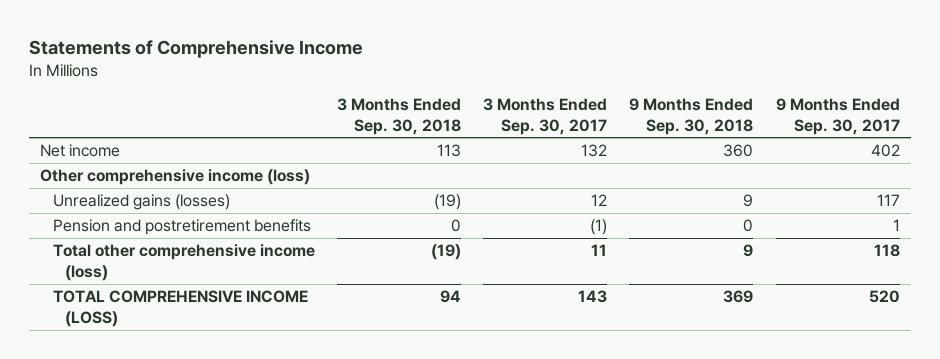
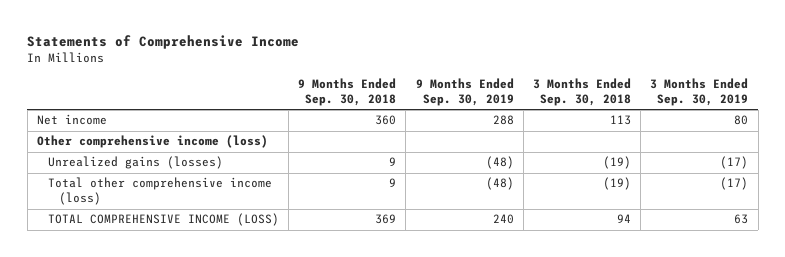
[483,98,608,135] 3 Months Ended Sep. 30, 2017 -> none
[775,98,900,135] 9 Months Ended Sep. 30, 2017 -> none
none -> [415,78,514,107] 9 Months Ended Sep. 30, 2019
none -> [650,78,749,107] 3 Months Ended Sep. 30, 2019
[52,219,311,236] Pension and postretirement benefits -> none

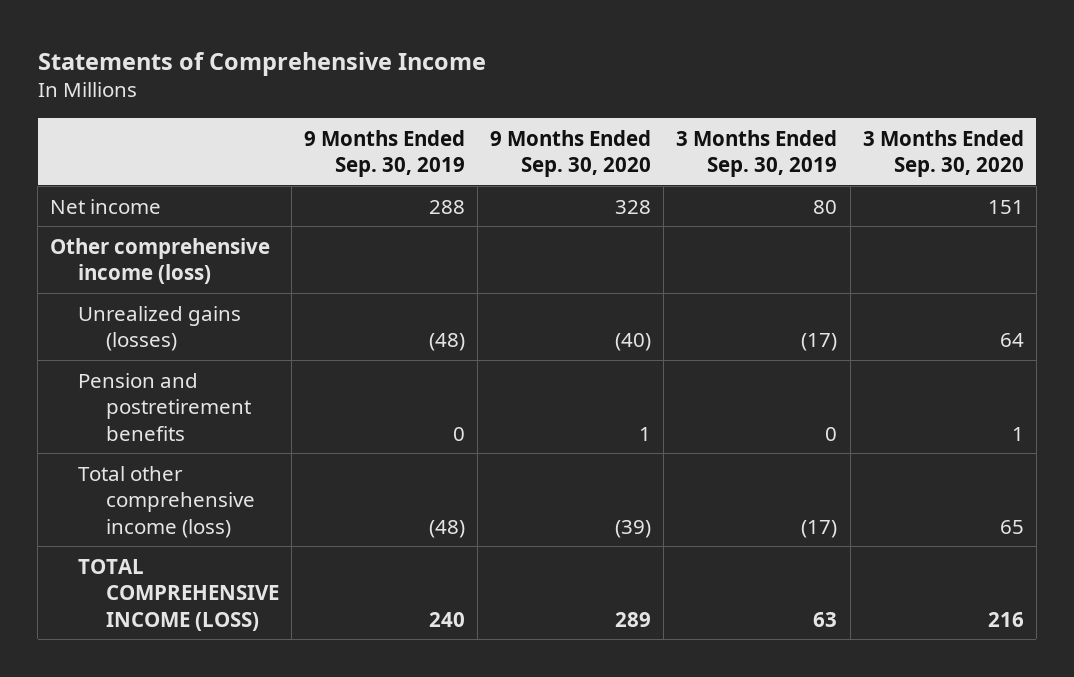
[298,78,397,107] 9 Months Ended Sep. 30, 2018 -> none
[532,78,631,107] 3 Months Ended Sep. 30, 2018 -> none
none -> [490,129,652,178] 9 Months Ended Sep. 30, 2020
none -> [862,129,1024,178] 3 Months Ended Sep. 30, 2020
none -> [77,372,251,441] Pension and postretirement benefits

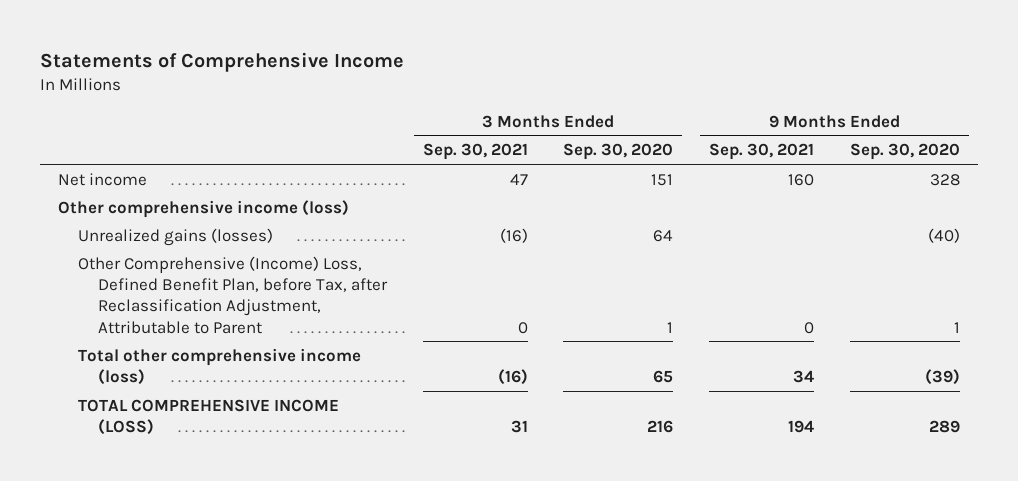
[303,129,465,178] 9 Months Ended Sep. 30, 2019 -> none
[676,129,838,178] 3 Months Ended Sep. 30, 2019 -> none
none -> [422,143,528,161] Sep. 30, 2021
none -> [709,143,815,161] Sep. 30, 2021
[77,372,251,441] Pension and postretirement benefits -> [77,255,388,334] Other Comprehensive (Income) Loss, Defined Benefit Plan, before Tax, after Reclassification Adjustment, Attributable to Parent

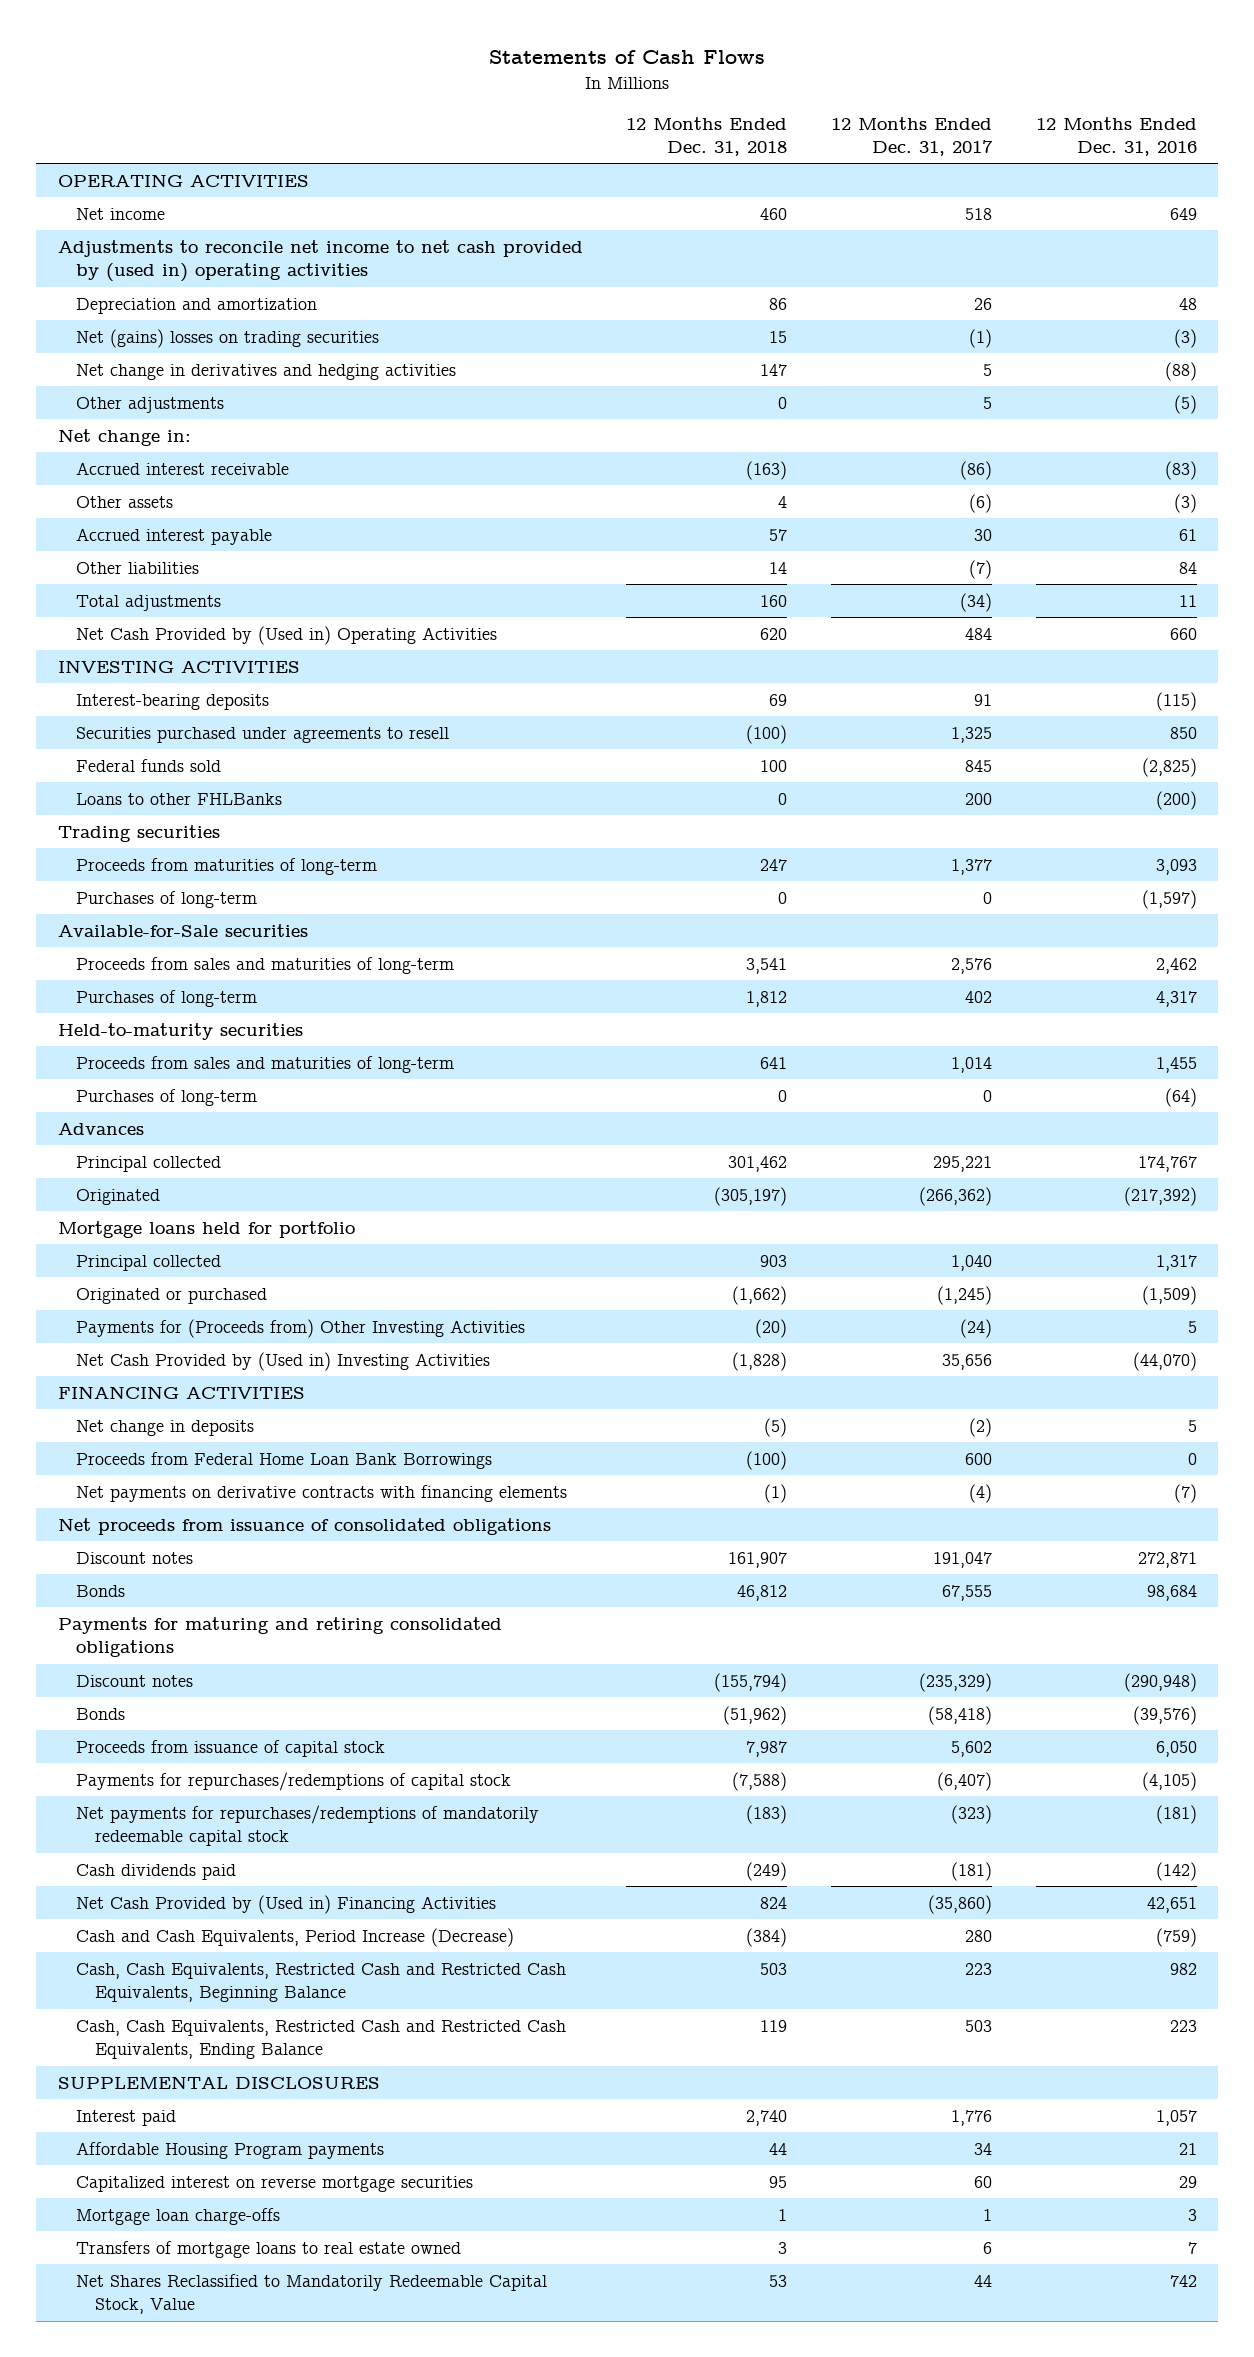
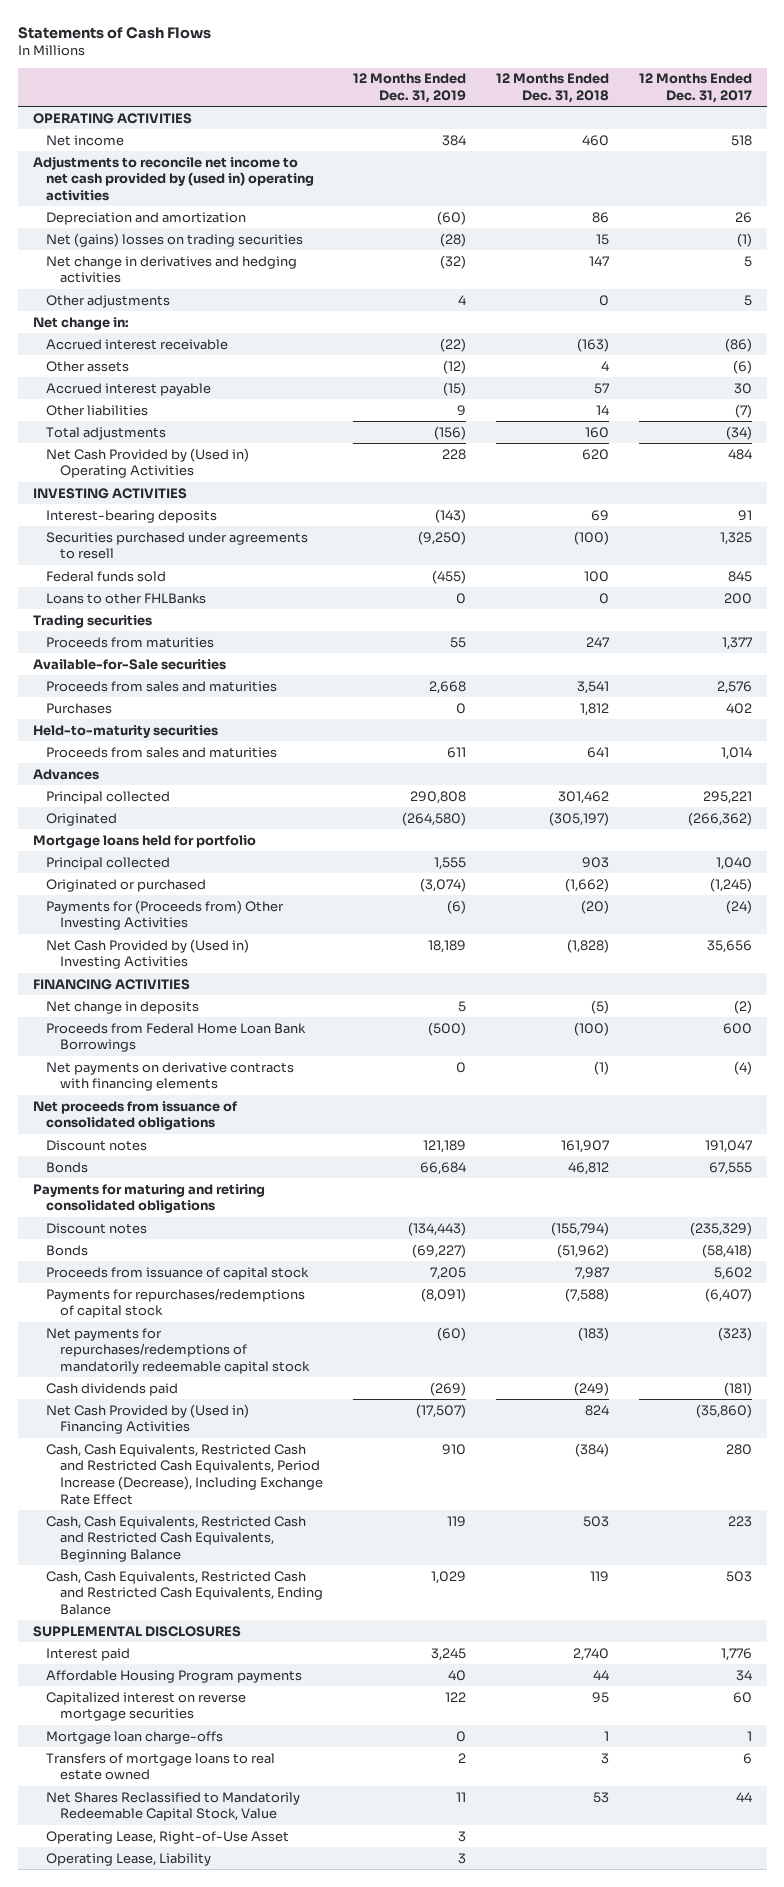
[1035,116,1197,156] 12 Months Ended Dec. 31, 2016 -> none
none -> [352,73,466,104] 12 Months Ended Dec. 31, 2019
[76,890,258,908] Purchases of long-term -> none
[76,857,378,875] Proceeds from maturities of long-term -> [46,636,215,648] Proceeds from maturities
[76,956,455,974] Proceeds from sales and maturities of long-term -> [46,680,278,692] Proceeds from sales and maturities
[76,989,258,1007] Purchases of long-term -> [46,702,113,714] Purchases
[76,1088,258,1106] Purchases of long-term -> none
[76,1055,455,1073] Proceeds from sales and maturities of long-term -> [46,746,278,758] Proceeds from sales and maturities
[76,1927,515,1947] Cash and Cash Equivalents, Period Increase (Decrease) -> [46,1443,323,1505] Cash, Cash Equivalents, Restricted Cash and Restricted Cash Equivalents, Period Increase (Decrease), Including Exchange Rate Effect
none -> [46,1830,290,1844] Operating Lease, Right-of-Use Asset
none -> [46,1852,212,1866] Operating Lease, Liability

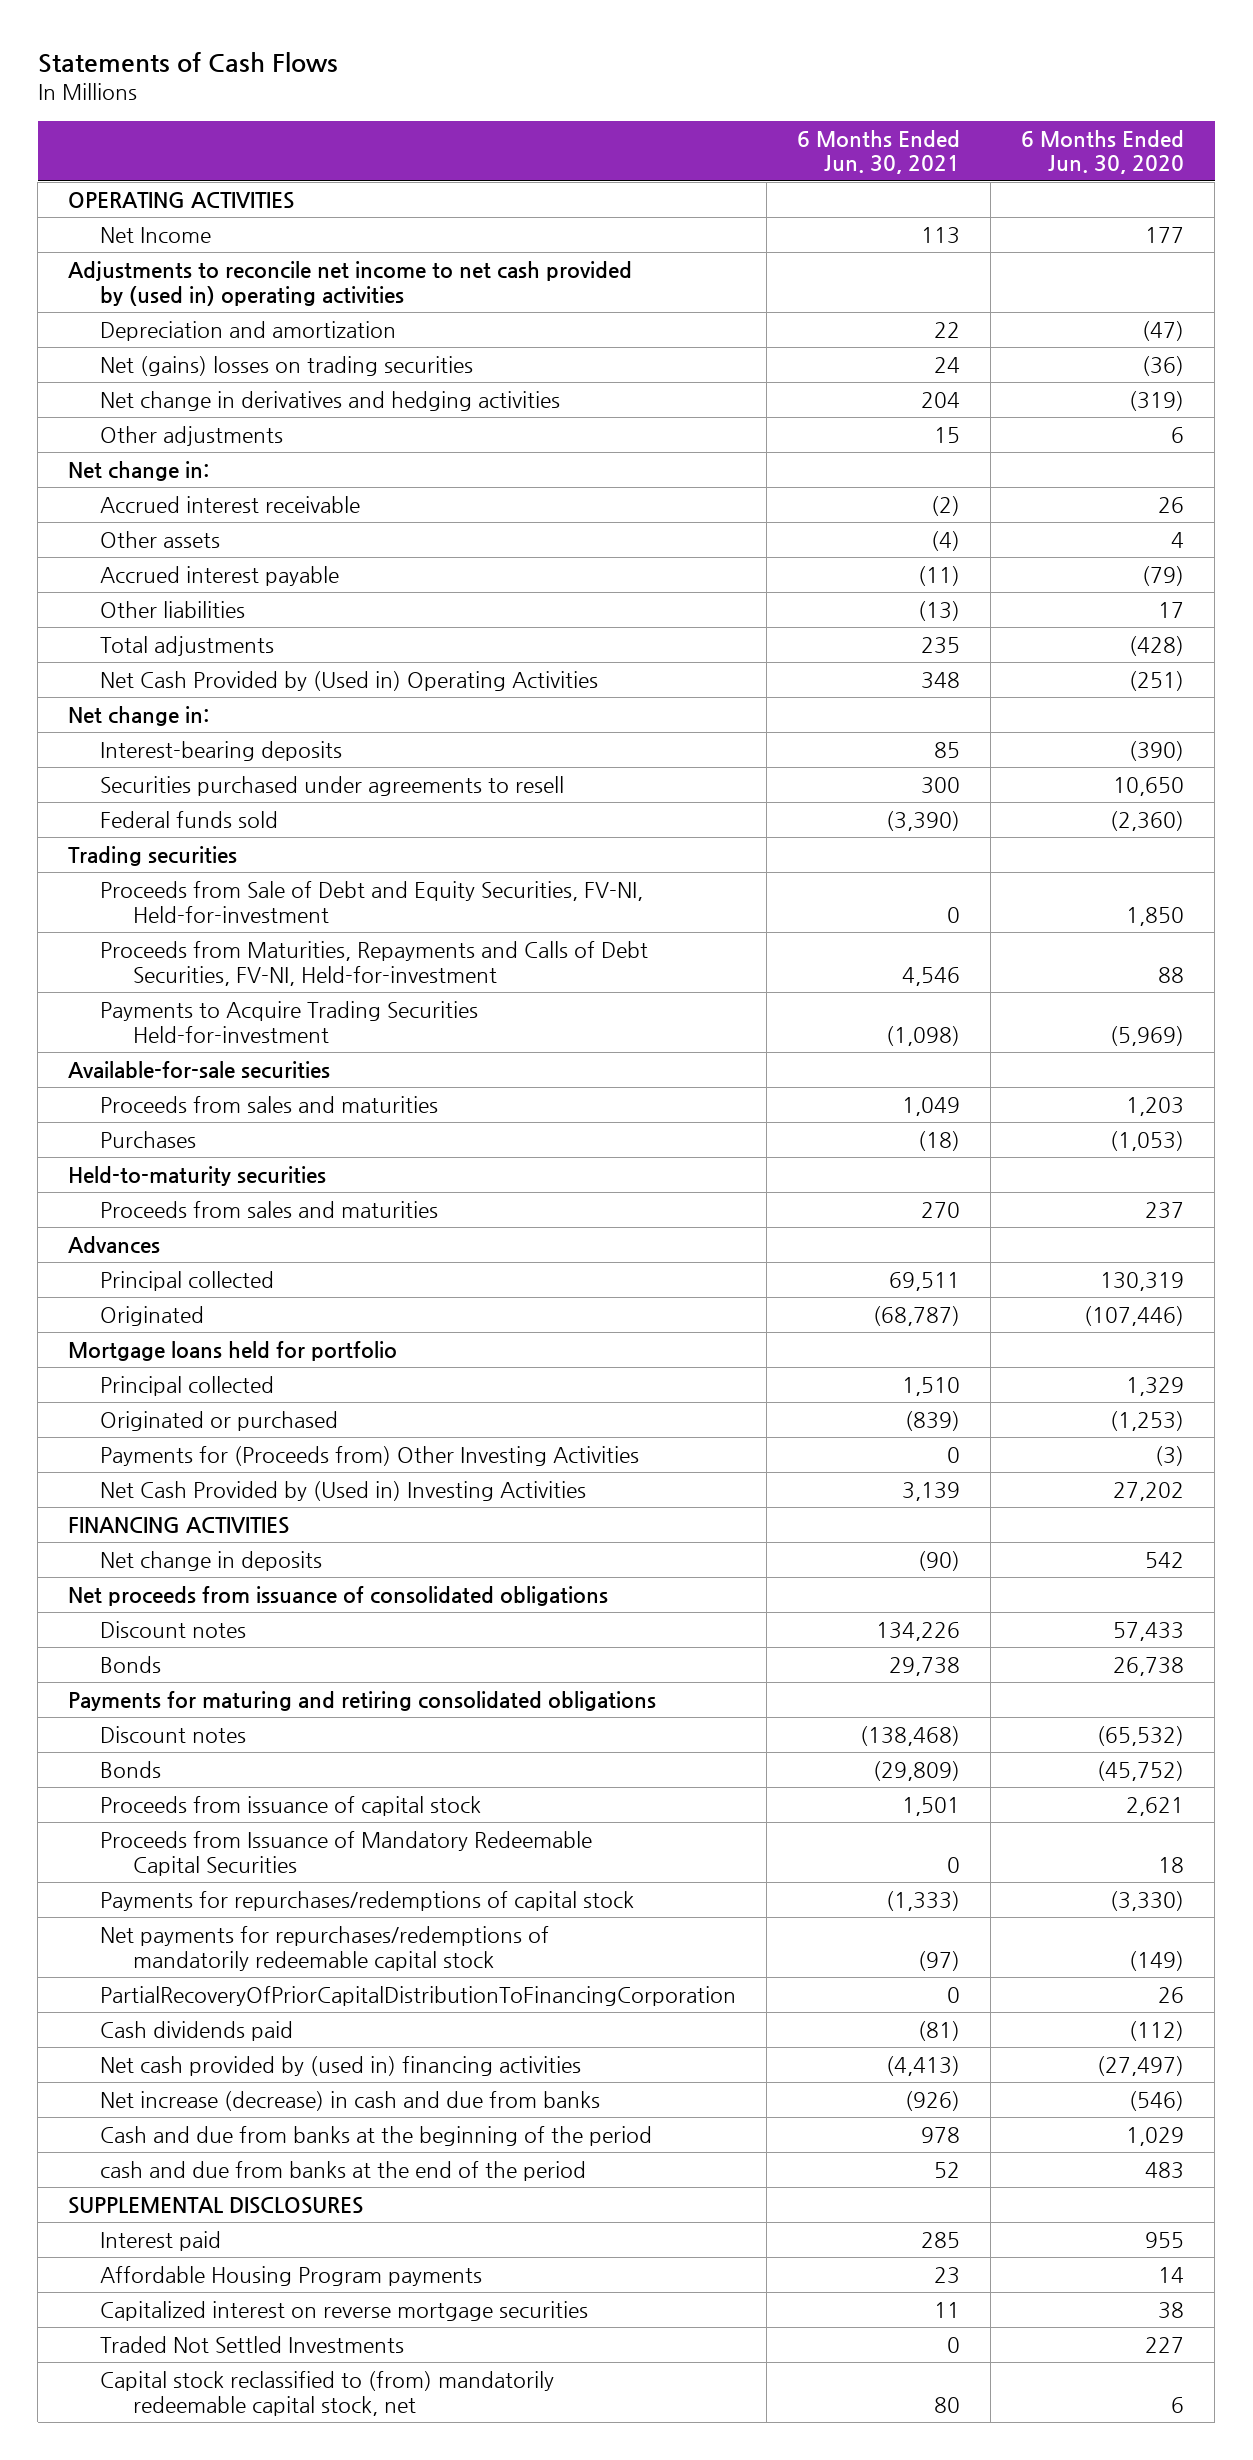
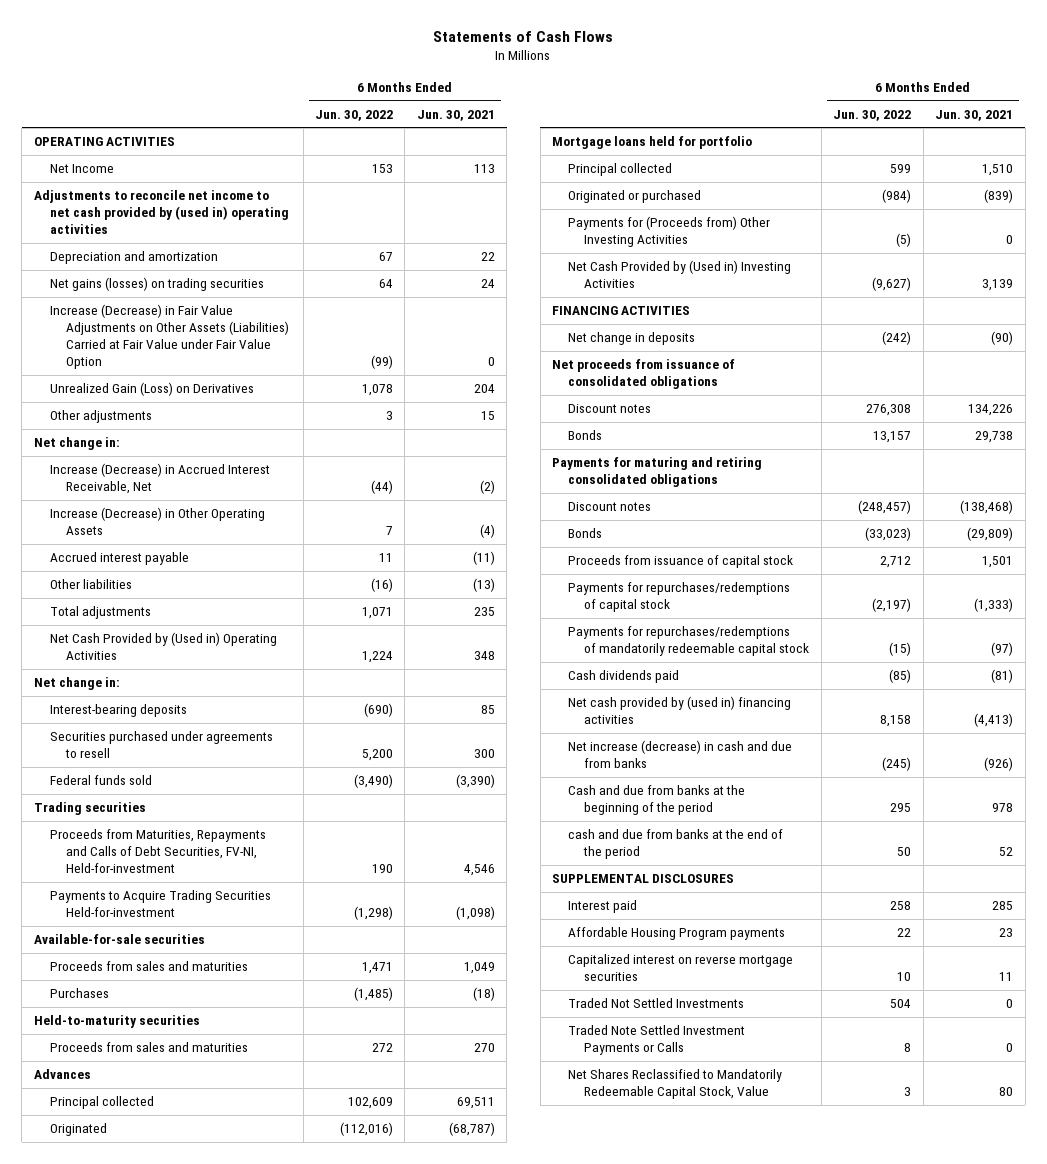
[1021,129,1185,175] 6 Months Ended Jun. 30, 2020 -> none
none -> [314,109,393,121] Jun. 30, 2022
[100,356,474,377] Net (gains) losses on trading securities -> [49,277,264,292] Net gains (losses) on trading securities
none -> [49,304,290,370] Increase (Decrease) in Fair Value Adjustments on Other Assets (Liabilities) Carried at Fair Value under Fair Value Option
[100,391,561,412] Net change in derivatives and hedging activities -> [49,382,254,397] Unrealized Gain (Loss) on Derivatives
[100,496,361,514] Accrued interest receivable -> [49,463,270,495] Increase (Decrease) in Accrued Interest Receivable, Net
[100,531,221,549] Other assets -> [49,507,265,536] Increase (Decrease) in Other Operating Assets
[100,881,644,923] Proceeds from Sale of Debt and Equity Securities, FV-NI, Held-for-investment -> none
[100,1831,593,1876] Proceeds from Issuance of Mandatory Redeemable Capital Securities -> none
[100,1986,737,2007] PartialRecoveryOfPriorCapitalDistributionToFinancingCorporation -> none
[100,1926,550,1971] Net payments for repurchases/redemptions of mandatorily redeemable capital stock -> [568,626,810,657] Payments for repurchases/redemptions of mandatorily redeemable capital stock
none -> [568,1025,746,1056] Traded Note Settled Investment Payments or Calls
[100,2371,555,2416] Capital stock reclassified to (from) mandatorily redeemable capital stock, net -> [568,1069,783,1100] Net Shares Reclassified to Mandatorily Redeemable Capital Stock, Value

